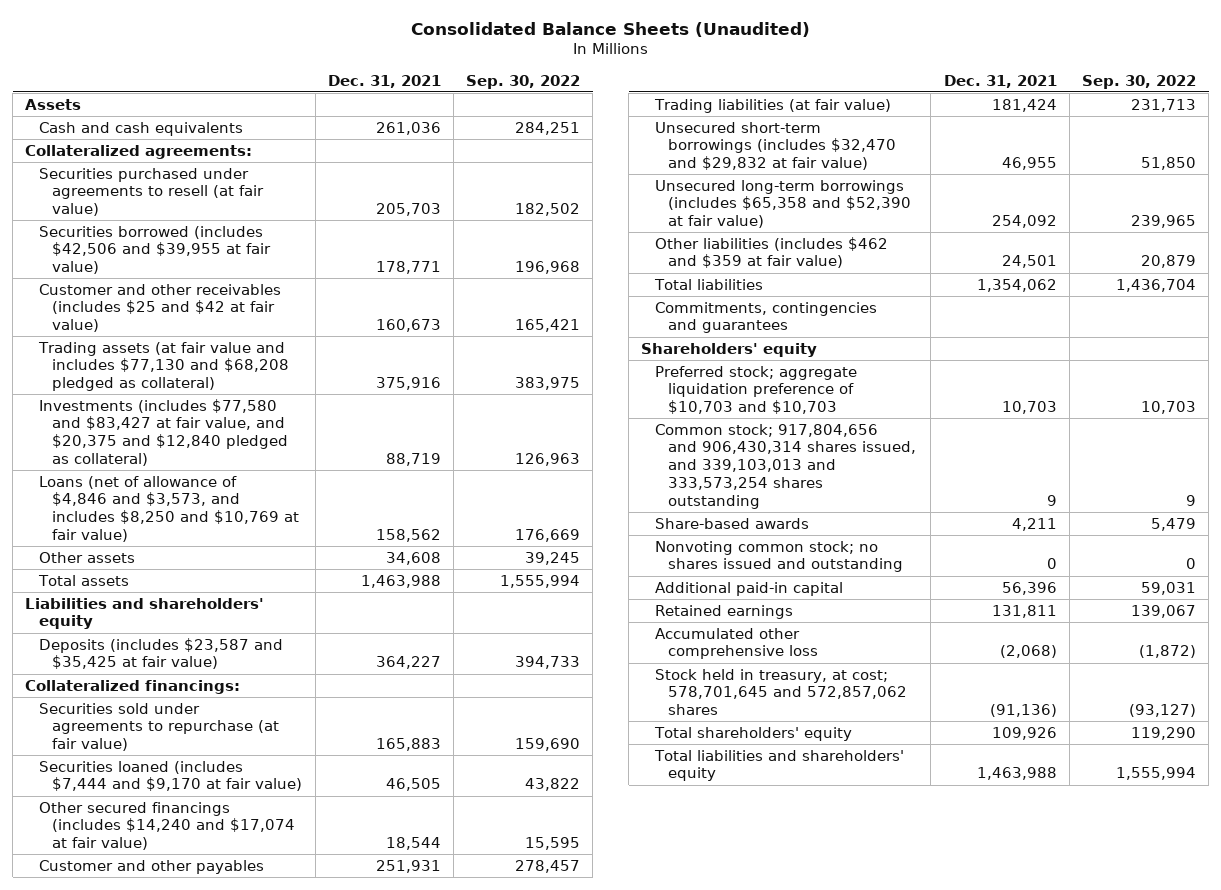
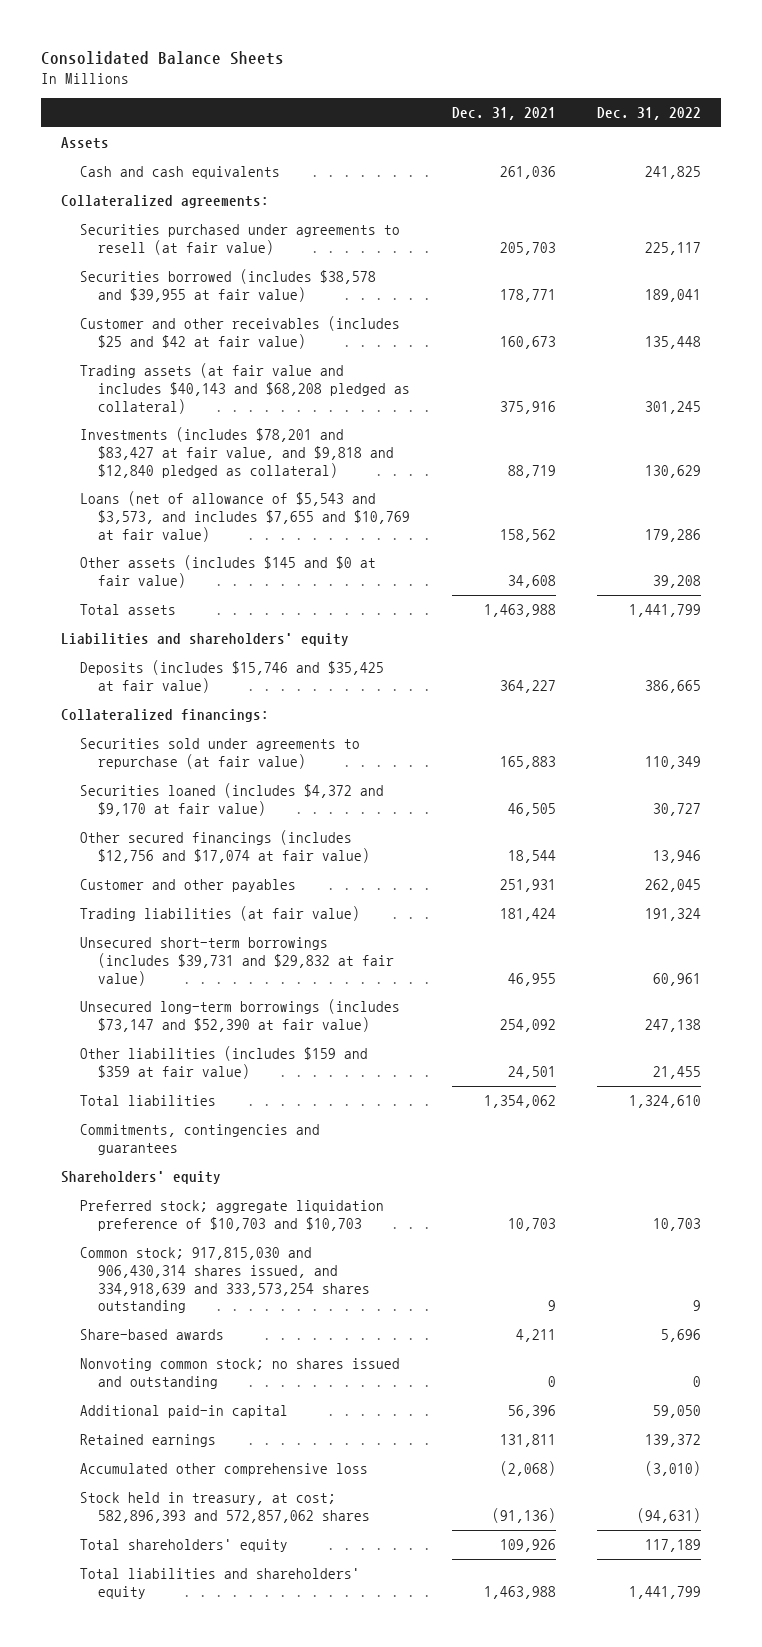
[410,22,810,38] Consolidated Balance Sheets (Unaudited) -> [40,51,284,66] Consolidated Balance Sheets
[466,74,581,89] Sep. 30, 2022 -> none
none -> [596,106,701,120] Dec. 31, 2022
[38,225,272,275] Securities borrowed (includes $42,506 and $39,955 at fair value) -> [79,269,376,302] Securities borrowed (includes $38,578 and $39,955 at fair value)
[37,341,290,392] Trading assets (at fair value and includes $77,130 and $68,208 pledged as collateral) -> [79,363,411,414] Trading assets (at fair value and includes $40,143 and $68,208 pledged as collateral)
[38,398,289,466] Investments (includes $77,580 and $83,427 at fair value, and $20,375 and $12,840 pledged as collateral) -> [79,427,395,478] Investments (includes $78,201 and $83,427 at fair value, and $9,818 and $12,840 pledged as collateral)
[38,475,300,542] Loans (net of allowance of $4,846 and $3,573, and includes $8,250 and $10,769 at fair value) -> [79,491,411,542] Loans (net of allowance of $5,543 and $3,573, and includes $7,655 and $10,769 at fair value)
[38,551,135,563] Other assets -> [79,555,376,588] Other assets (includes $145 and $0 at fair value)
[38,637,283,670] Deposits (includes $23,587 and $35,425 at fair value) -> [79,660,384,693] Deposits (includes $15,746 and $35,425 at fair value)
[38,760,303,792] Securities loaned (includes $7,444 and $9,170 at fair value) -> [79,783,384,816] Securities loaned (includes $4,372 and $9,170 at fair value)
[38,801,296,851] Other secured financings (includes $14,240 and $17,074 at fair value) -> [79,830,371,863] Other secured financings (includes $12,756 and $17,074 at fair value)
[654,121,897,171] Unsecured short-term borrowings (includes $32,470 and $29,832 at fair value) -> [79,937,395,986] Unsecured short-term borrowings (includes $39,731 and $29,832 at fair value)
[654,179,912,229] Unsecured long-term borrowings (includes $65,358 and $52,390 at fair value) -> [79,999,400,1032] Unsecured long-term borrowings (includes $73,147 and $52,390 at fair value)
[654,236,888,269] Other liabilities (includes $462 and $359 at fair value) -> [79,1046,368,1079] Other liabilities (includes $159 and $359 at fair value)
[654,423,917,509] Common stock; 917,804,656 and 906,430,314 shares issued, and 339,103,013 and 333,573,254 shares outstanding -> [79,1247,371,1314] Common stock; 917,815,030 and 906,430,314 shares issued, and 334,918,639 and 333,573,254 shares outstanding
[654,668,908,716] Stock held in treasury, at cost; 578,701,645 and 572,857,062 shares -> [79,1492,371,1523] Stock held in treasury, at cost; 582,896,393 and 572,857,062 shares

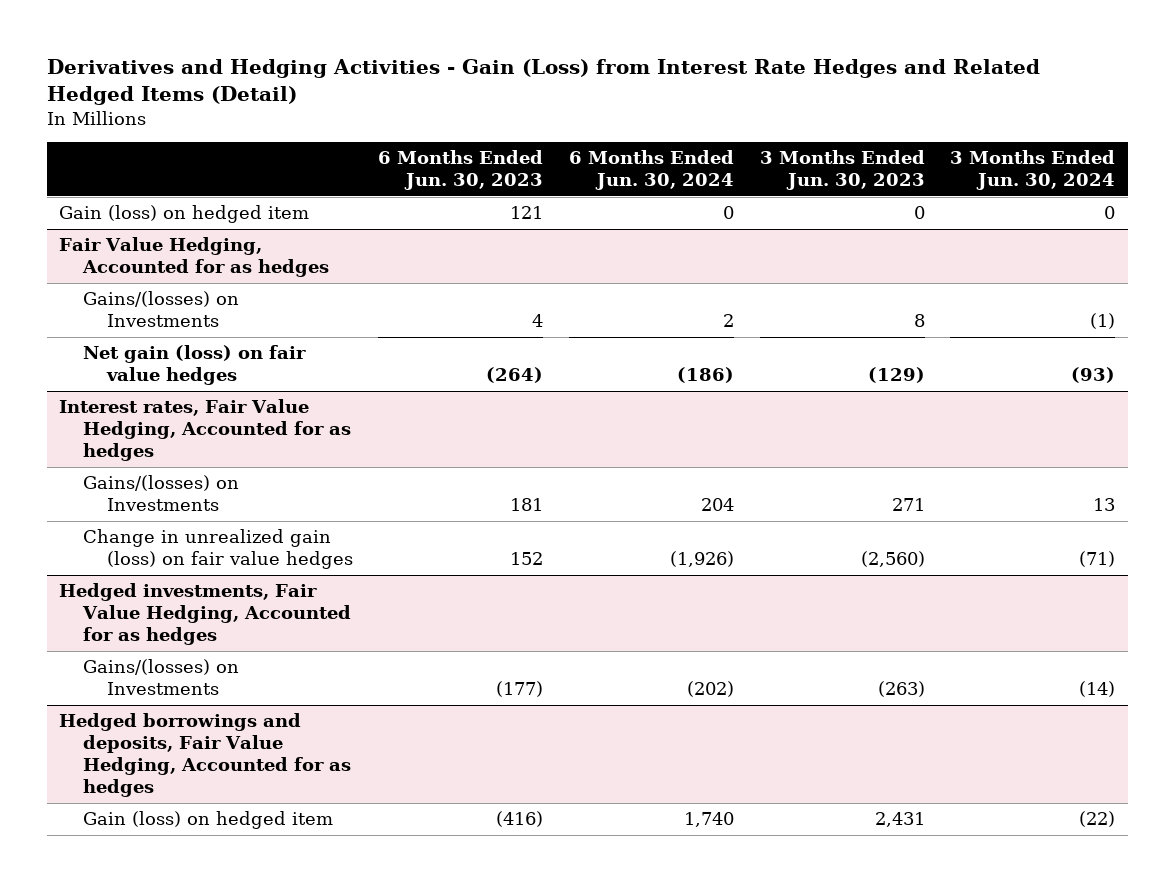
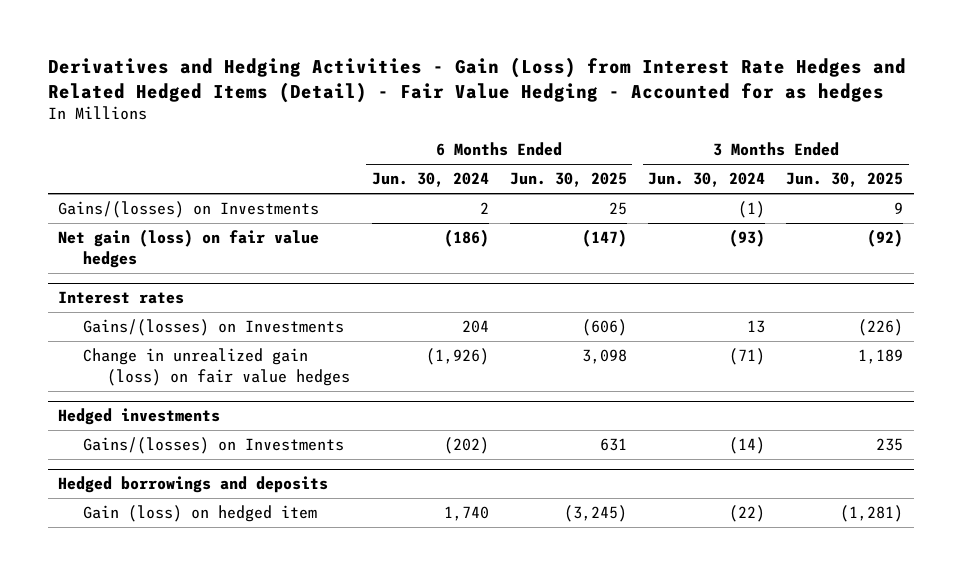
[46,58,1040,105] Derivatives and Hedging Activities - Gain (Loss) from Interest Rate Hedges and Related Hedged Items (Detail) -> [47,56,906,103] Derivatives and Hedging Activities - Gain (Loss) from Interest Rate Hedges and Related Hedged Items (Detail) - Fair Value Hedging - Accounted for as hedges
[378,150,544,191] 6 Months Ended Jun. 30, 2023 -> none
[759,150,925,191] 3 Months Ended Jun. 30, 2023 -> none
none -> [509,172,627,188] Jun. 30, 2025
none -> [786,172,904,188] Jun. 30, 2025
[59,205,310,224] Gain (loss) on hedged item -> none
[59,237,330,278] Fair Value Hedging, Accounted for as hedges -> none
[59,399,352,462] Interest rates, Fair Value Hedging, Accounted for as hedges -> none
none -> [58,291,185,305] Interest rates
[59,583,352,646] Hedged investments, Fair Value Hedging, Accounted for as hedges -> none
none -> [58,408,221,426] Hedged investments
[59,713,352,798] Hedged borrowings and deposits, Fair Value Hedging, Accounted for as hedges -> none
none -> [58,476,329,494] Hedged borrowings and deposits

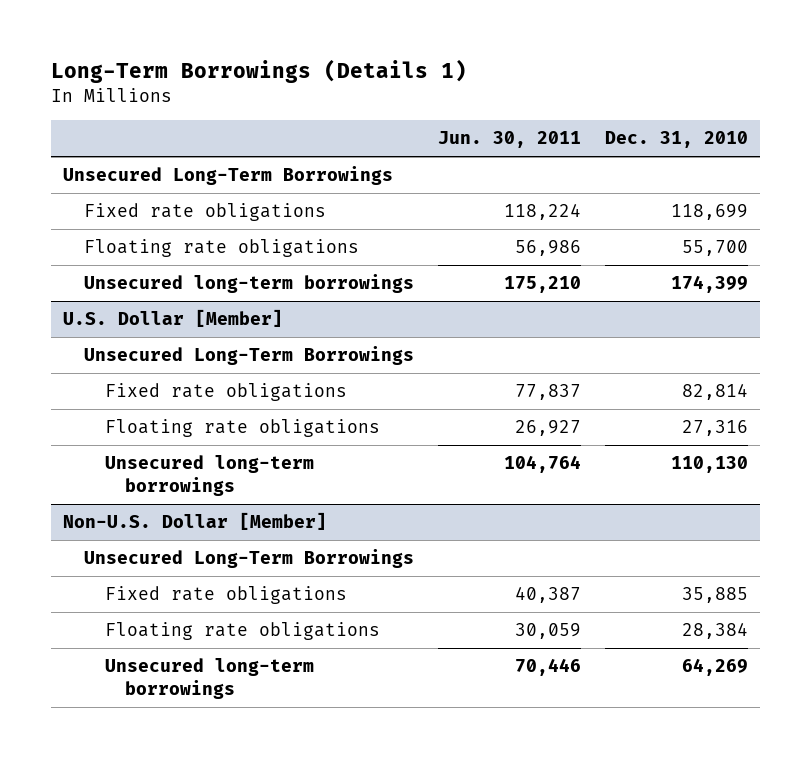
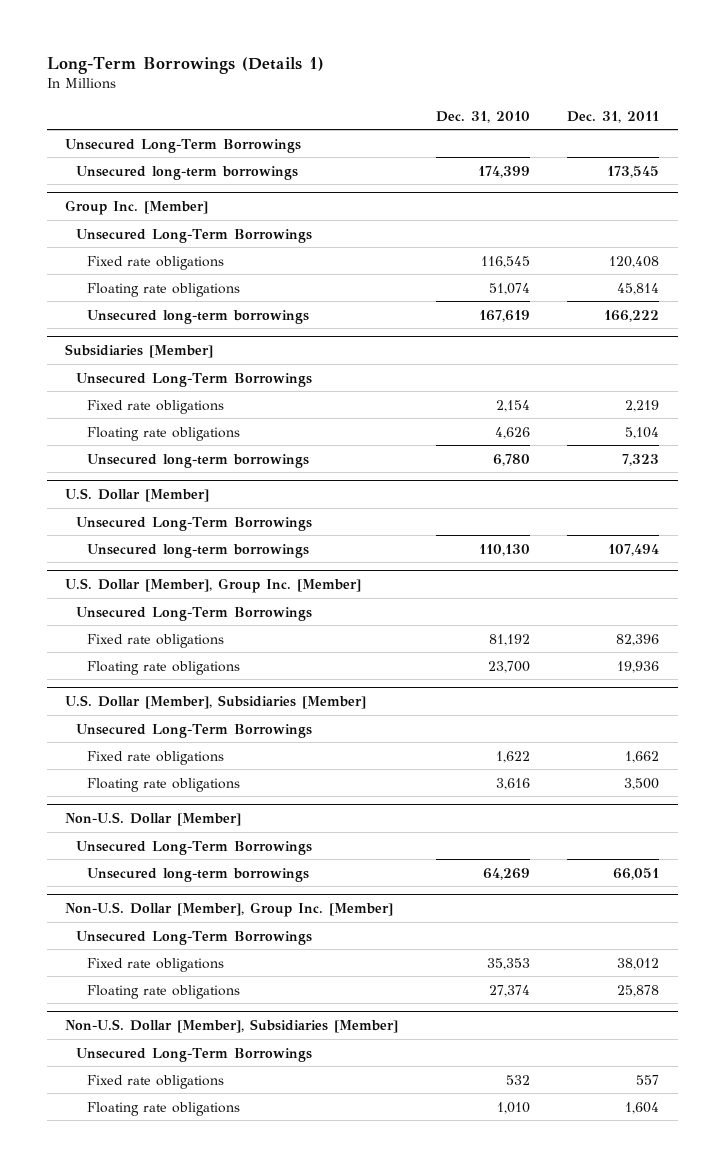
[437,131,581,149] Jun. 30, 2011 -> none
none -> [567,110,660,123] Dec. 31, 2011
[83,203,326,222] Fixed rate obligations -> none
[83,239,359,258] Floating rate obligations -> none
none -> [65,200,209,216] Group Inc. [Member]
none -> [76,228,313,243] Unsecured Long-Term Borrowings
none -> [87,255,225,270] Fixed rate obligations
none -> [87,282,241,297] Floating rate obligations
none -> [87,309,310,324] Unsecured long-term borrowings
none -> [65,344,214,359] Subsidiaries [Member]
none -> [76,372,313,387] Unsecured Long-Term Borrowings
none -> [87,399,225,414] Fixed rate obligations
none -> [87,426,241,441] Floating rate obligations
none -> [87,453,310,468] Unsecured long-term borrowings
[104,383,347,402] Fixed rate obligations -> none
[104,419,380,438] Floating rate obligations -> none
none -> [65,578,362,594] U.S. Dollar [Member], Group Inc. [Member]
none -> [76,606,313,621] Unsecured Long-Term Borrowings
none -> [87,633,225,648] Fixed rate obligations
none -> [87,660,241,675] Floating rate obligations
none -> [65,695,367,710] U.S. Dollar [Member], Subsidiaries [Member]
none -> [76,723,313,738] Unsecured Long-Term Borrowings
none -> [87,750,225,765] Fixed rate obligations
none -> [87,777,241,792] Floating rate obligations
[104,586,347,605] Fixed rate obligations -> none
[104,622,380,641] Floating rate obligations -> none
none -> [65,902,394,918] Non-U.S. Dollar [Member], Group Inc. [Member]
none -> [76,930,313,945] Unsecured Long-Term Borrowings
none -> [87,957,225,972] Fixed rate obligations
none -> [87,984,241,999] Floating rate obligations
none -> [65,1019,399,1034] Non-U.S. Dollar [Member], Subsidiaries [Member]
none -> [76,1047,313,1062] Unsecured Long-Term Borrowings
none -> [87,1074,225,1089] Fixed rate obligations
none -> [87,1101,241,1116] Floating rate obligations

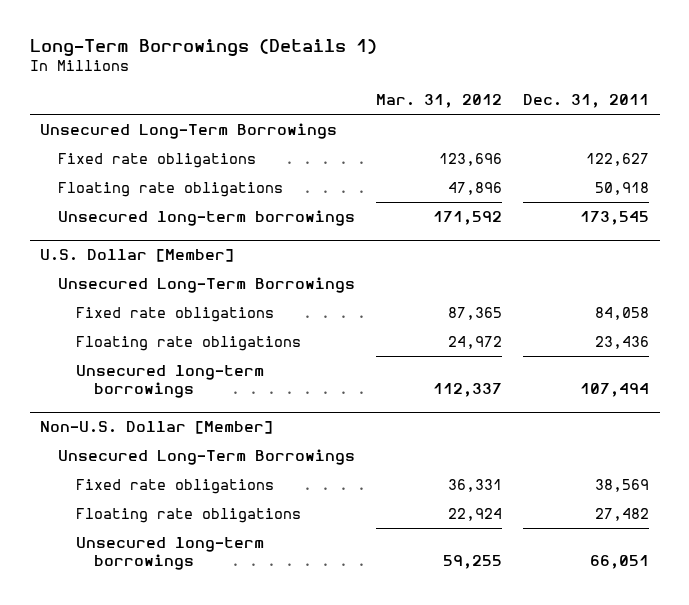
[435,110,530,123] Dec. 31, 2010 -> none
none -> [376,94,503,109] Mar. 31, 2012
none -> [58,152,257,168] Fixed rate obligations
none -> [58,181,284,197] Floating rate obligations
[65,200,209,216] Group Inc. [Member] -> none
[76,228,313,243] Unsecured Long-Term Borrowings -> none
[87,255,225,270] Fixed rate obligations -> none
[87,282,241,297] Floating rate obligations -> none
[87,309,310,324] Unsecured long-term borrowings -> none
[65,344,214,359] Subsidiaries [Member] -> none
[76,372,313,387] Unsecured Long-Term Borrowings -> none
[87,399,225,414] Fixed rate obligations -> none
[87,426,241,441] Floating rate obligations -> none
[87,453,310,468] Unsecured long-term borrowings -> none
none -> [76,306,275,322] Fixed rate obligations
none -> [76,335,302,351] Floating rate obligations
[65,578,362,594] U.S. Dollar [Member], Group Inc. [Member] -> none
[76,606,313,621] Unsecured Long-Term Borrowings -> none
[87,633,225,648] Fixed rate obligations -> none
[87,660,241,675] Floating rate obligations -> none
[65,695,367,710] U.S. Dollar [Member], Subsidiaries [Member] -> none
[76,723,313,738] Unsecured Long-Term Borrowings -> none
[87,750,225,765] Fixed rate obligations -> none
[87,777,241,792] Floating rate obligations -> none
none -> [76,478,275,494] Fixed rate obligations
none -> [76,507,302,523] Floating rate obligations
[65,902,394,918] Non-U.S. Dollar [Member], Group Inc. [Member] -> none
[76,930,313,945] Unsecured Long-Term Borrowings -> none
[87,957,225,972] Fixed rate obligations -> none
[87,984,241,999] Floating rate obligations -> none
[65,1019,399,1034] Non-U.S. Dollar [Member], Subsidiaries [Member] -> none
[76,1047,313,1062] Unsecured Long-Term Borrowings -> none
[87,1074,225,1089] Fixed rate obligations -> none
[87,1101,241,1116] Floating rate obligations -> none

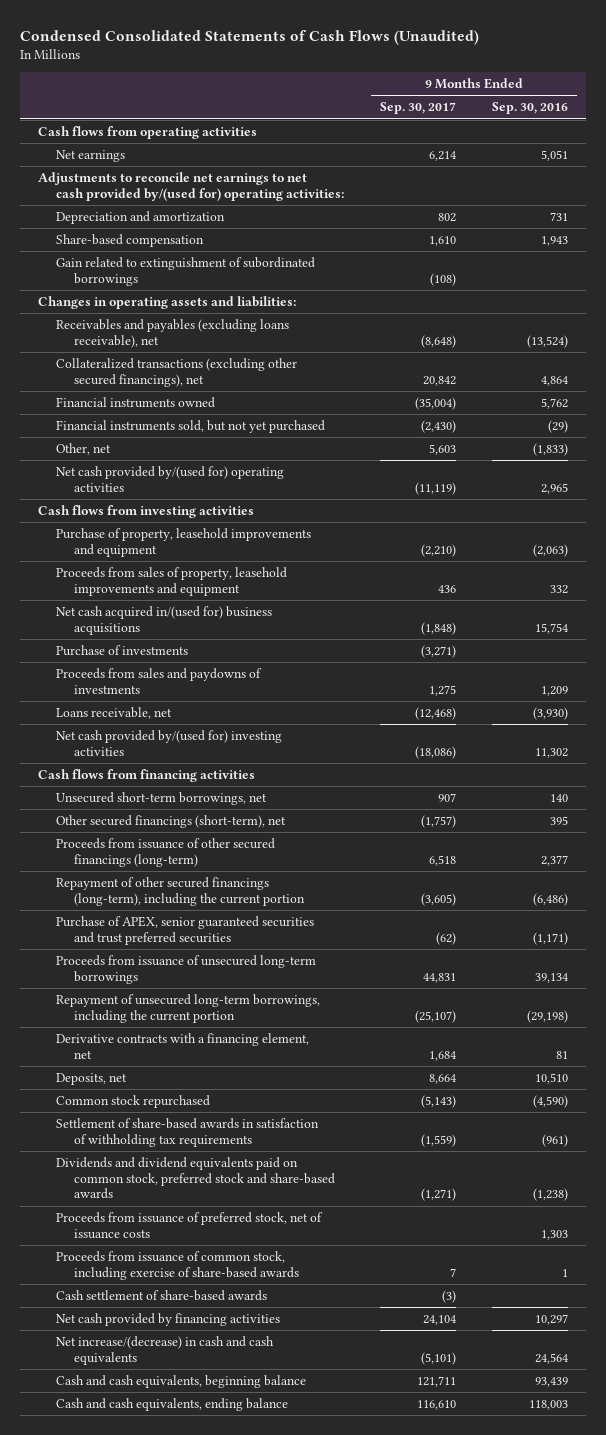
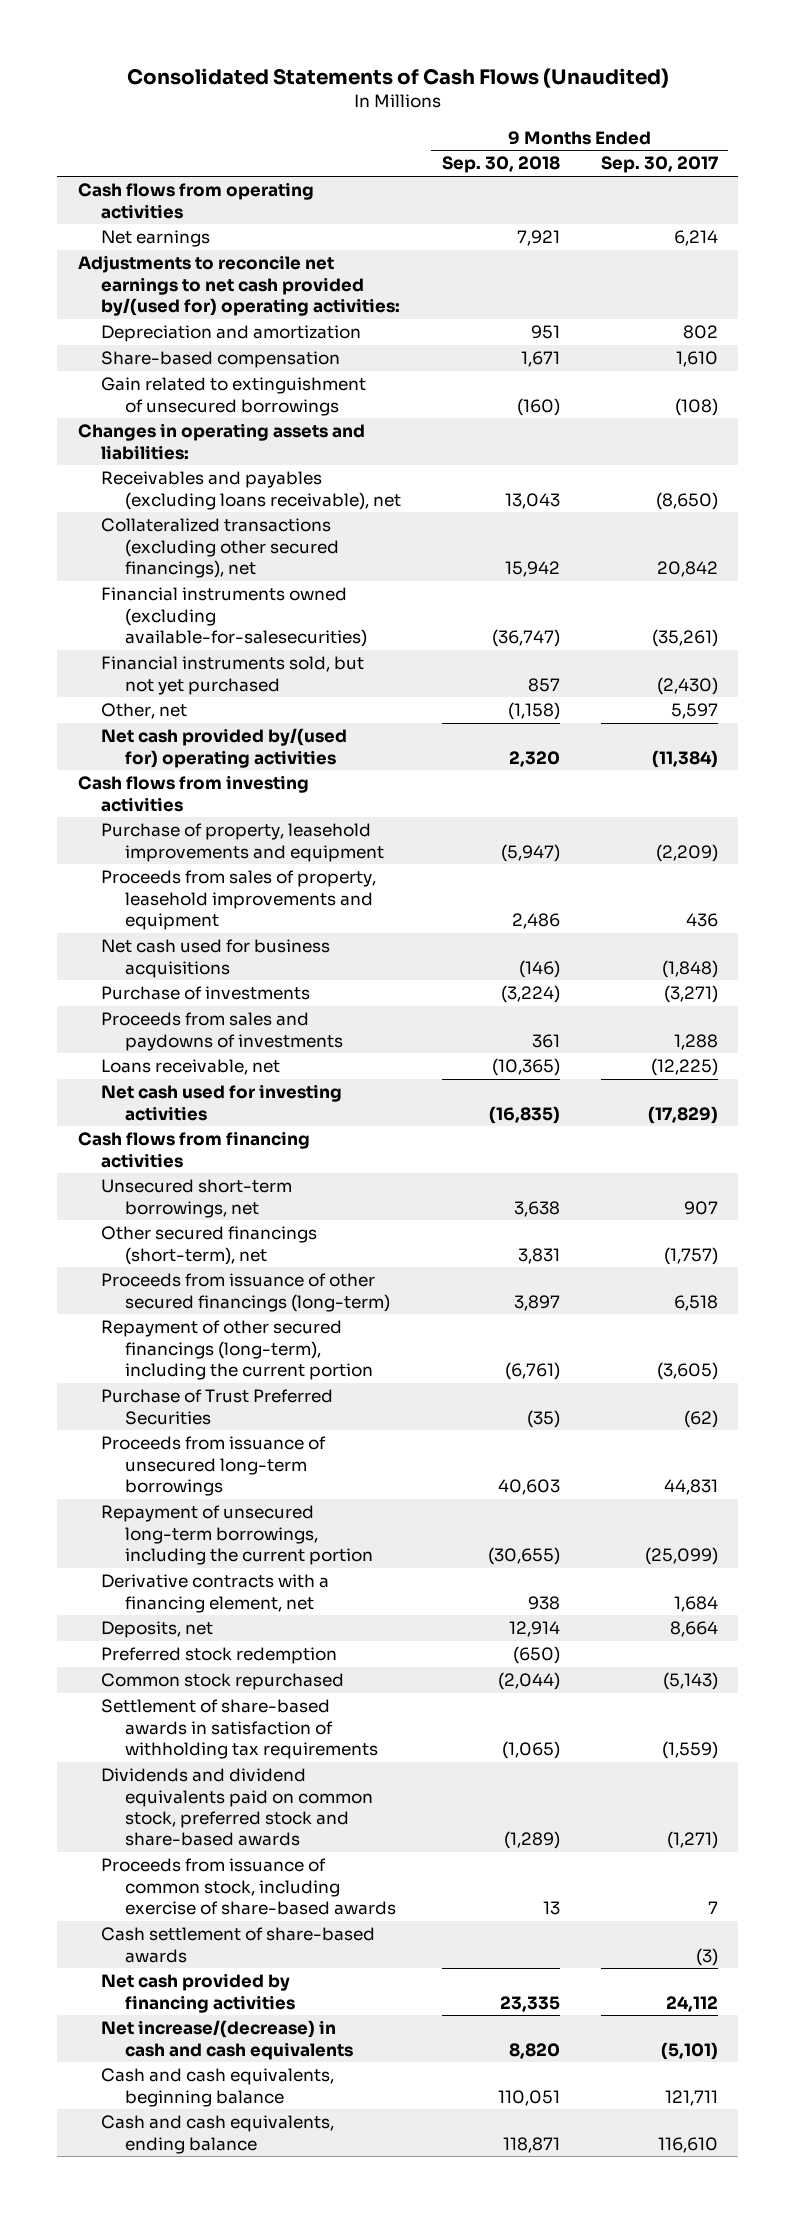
[19,29,479,45] Condensed Consolidated Statements of Cash Flows (Unaudited) -> [126,68,669,89] Consolidated Statements of Cash Flows (Unaudited)
[492,102,569,115] Sep. 30, 2016 -> none
none -> [441,156,560,174] Sep. 30, 2018
[56,257,316,286] Gain related to extinguishment of subordinated borrowings -> [101,377,367,416] Gain related to extinguishment of unsecured borrowings
[421,334,457,348] (8,648) -> [655,491,718,510] (8,650)
[56,397,216,409] Financial instruments owned -> [101,587,367,647] Financial instruments owned (excluding available-for-salesecurities)
[415,397,457,411] (35,004) -> [651,628,718,647] (35,261)
[429,444,457,456] 5,603 -> [670,703,718,720] 5,597
[415,481,457,495] (11,119) -> [651,749,718,768] (11,384)
[421,543,457,557] (2,210) -> [655,843,718,862] (2,209)
[56,606,273,635] Net cash acquired in/(used for) business acquisitions -> [101,939,331,978] Net cash used for business acquisitions
[429,684,457,696] 1,275 -> [673,1033,718,1050] 1,288
[415,707,457,721] (12,468) -> [650,1058,718,1077] (12,225)
[56,730,283,756] Net cash provided by/(used for) investing activities -> [101,1084,343,1121] Net cash used for investing activities
[415,745,457,759] (18,086) -> [647,1105,718,1124] (17,829)
[56,916,315,945] Purchase of APEX, senior guaranteed securities and trust preferred securities -> [101,1389,334,1425] Purchase of Trust Preferred Securities
[415,1009,457,1023] (25,107) -> [644,1546,718,1565] (25,099)
none -> [101,1647,338,1665] Preferred stock redemption
[56,1212,324,1239] Proceeds from issuance of preferred stock, net of issuance costs -> none
[423,1315,457,1326] 24,104 -> [665,1995,718,2012] 24,112

